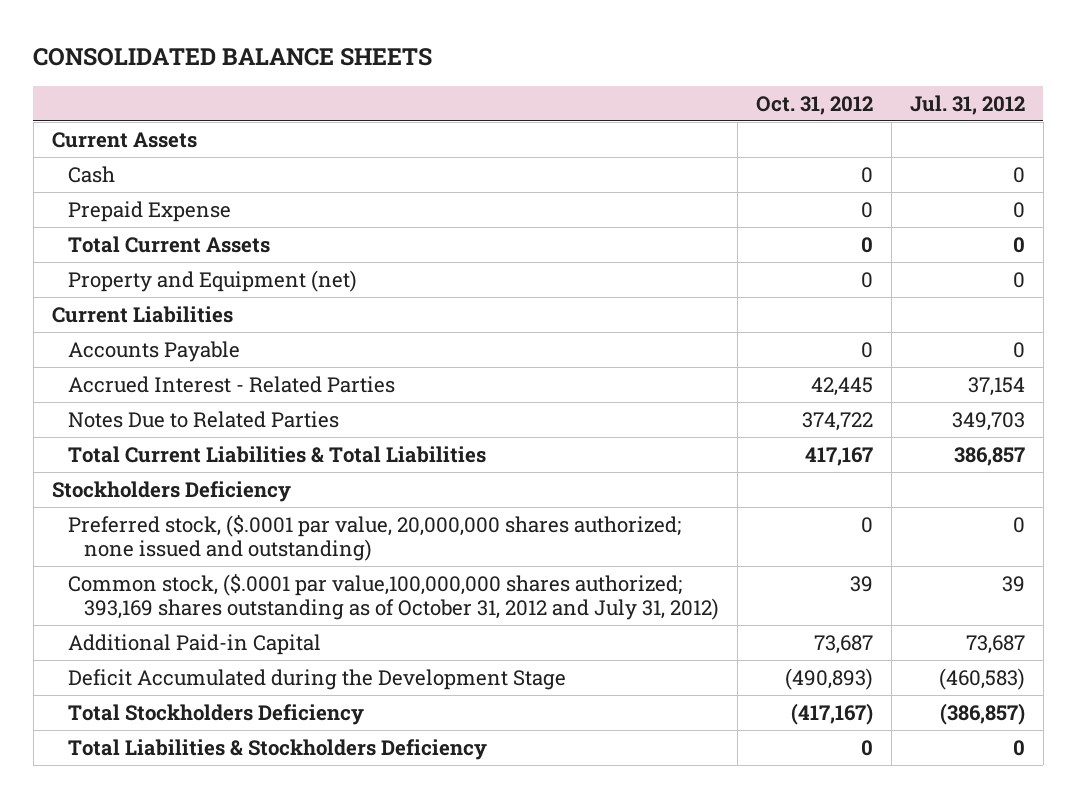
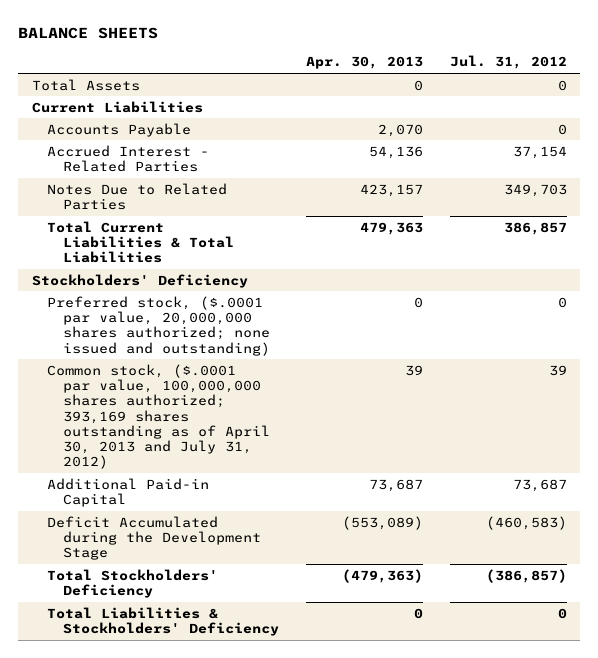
[33,48,433,67] CONSOLIDATED BALANCE SHEETS -> [18,27,159,40] BALANCE SHEETS
[755,95,873,115] Oct. 31, 2012 -> none
none -> [306,56,424,70] Apr. 30, 2013
[51,131,197,148] Current Assets -> none
[67,165,115,183] Cash -> none
[67,200,231,222] Prepaid Expense -> none
[67,269,357,292] Property and Equipment (net) -> none
[67,235,270,253] Total Current Assets -> [31,78,140,91] Total Assets
[51,480,291,502] Stockholders Deficiency -> [31,273,248,288] Stockholders' Deficiency
[67,573,719,620] Common stock, ($.0001 par value,100,000,000 shares authorized; 393,169 shares outstanding as of October 31, 2012 and July 31, 2012) -> [47,363,271,470] Common stock, ($.0001 par value, 100,000,000 shares authorized; 393,169 shares outstanding as of April 30, 2013 and July 31, 2012)
[67,703,364,725] Total Stockholders Deficiency -> [47,568,219,598] Total Stockholders' Deficiency
[67,738,487,760] Total Liabilities & Stockholders Deficiency -> [47,606,280,636] Total Liabilities & Stockholders' Deficiency

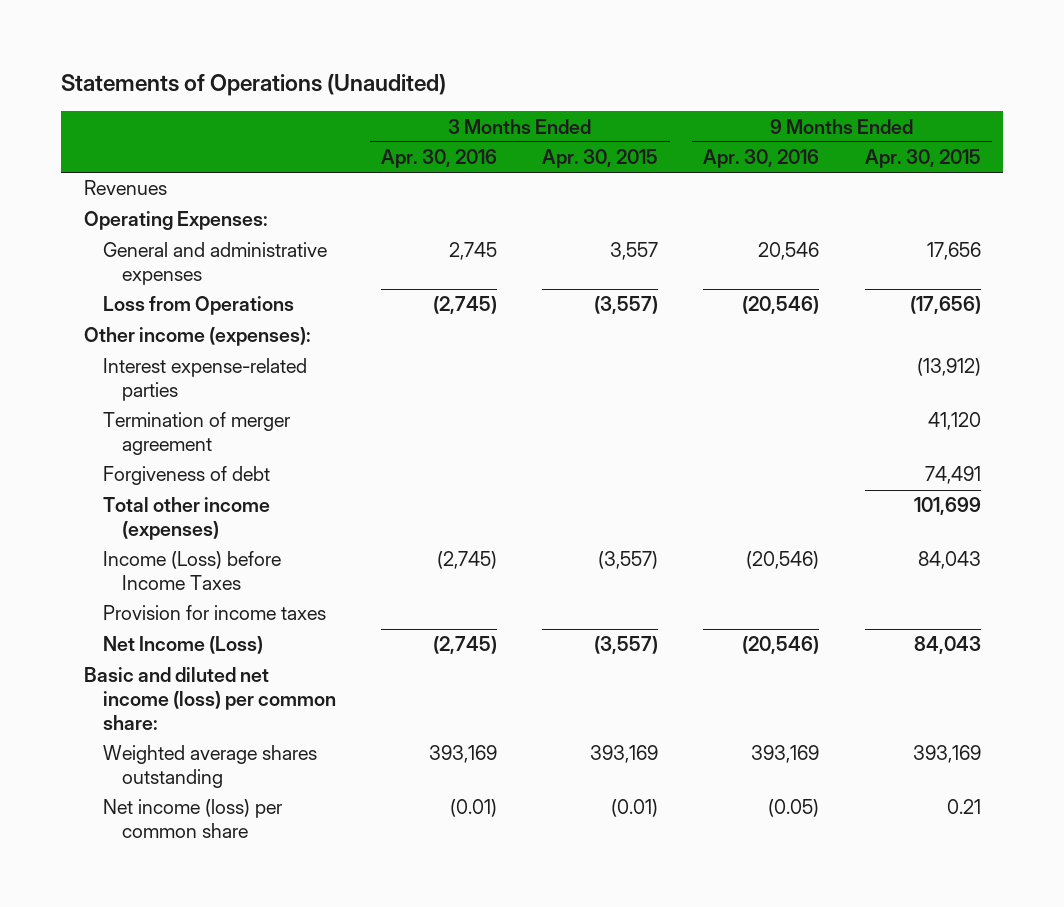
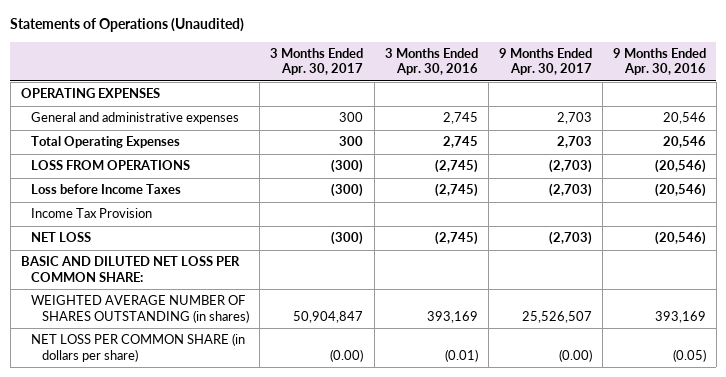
[542,149,659,169] Apr. 30, 2015 -> none
[864,149,981,169] Apr. 30, 2015 -> none
none -> [270,47,364,76] 3 Months Ended Apr. 30, 2017
none -> [498,47,592,76] 9 Months Ended Apr. 30, 2017
[83,180,167,196] Revenues -> none
[83,211,268,231] Operating Expenses: -> [20,88,160,99] OPERATING EXPENSES
[83,327,311,347] Other income (expenses): -> none
[102,358,307,402] Interest expense-related parties -> none
[102,412,290,456] Termination of merger agreement -> none
[102,466,270,486] Forgiveness of debt -> none
[102,497,270,541] Total other income (expenses) -> none
none -> [31,136,181,149] Total Operating Expenses
[102,296,294,316] Loss from Operations -> [31,160,191,171] LOSS FROM OPERATIONS
[102,551,281,591] Income (Loss) before Income Taxes -> [31,184,182,195] Loss before Income Taxes
[102,605,326,621] Provision for income taxes -> [31,208,153,219] Income Tax Provision
[102,636,263,655] Net Income (Loss) -> [31,232,92,243] NET LOSS
[83,667,336,730] Basic and diluted net income (loss) per common share: -> [20,256,240,282] BASIC AND DILUTED NET LOSS PER COMMON SHARE:
[102,745,317,789] Weighted average shares outstanding -> [31,295,250,323] WEIGHTED AVERAGE NUMBER OF SHARES OUTSTANDING (in shares)
[102,799,282,839] Net income (loss) per common share -> [31,333,246,362] NET LOSS PER COMMON SHARE (in dollars per share)

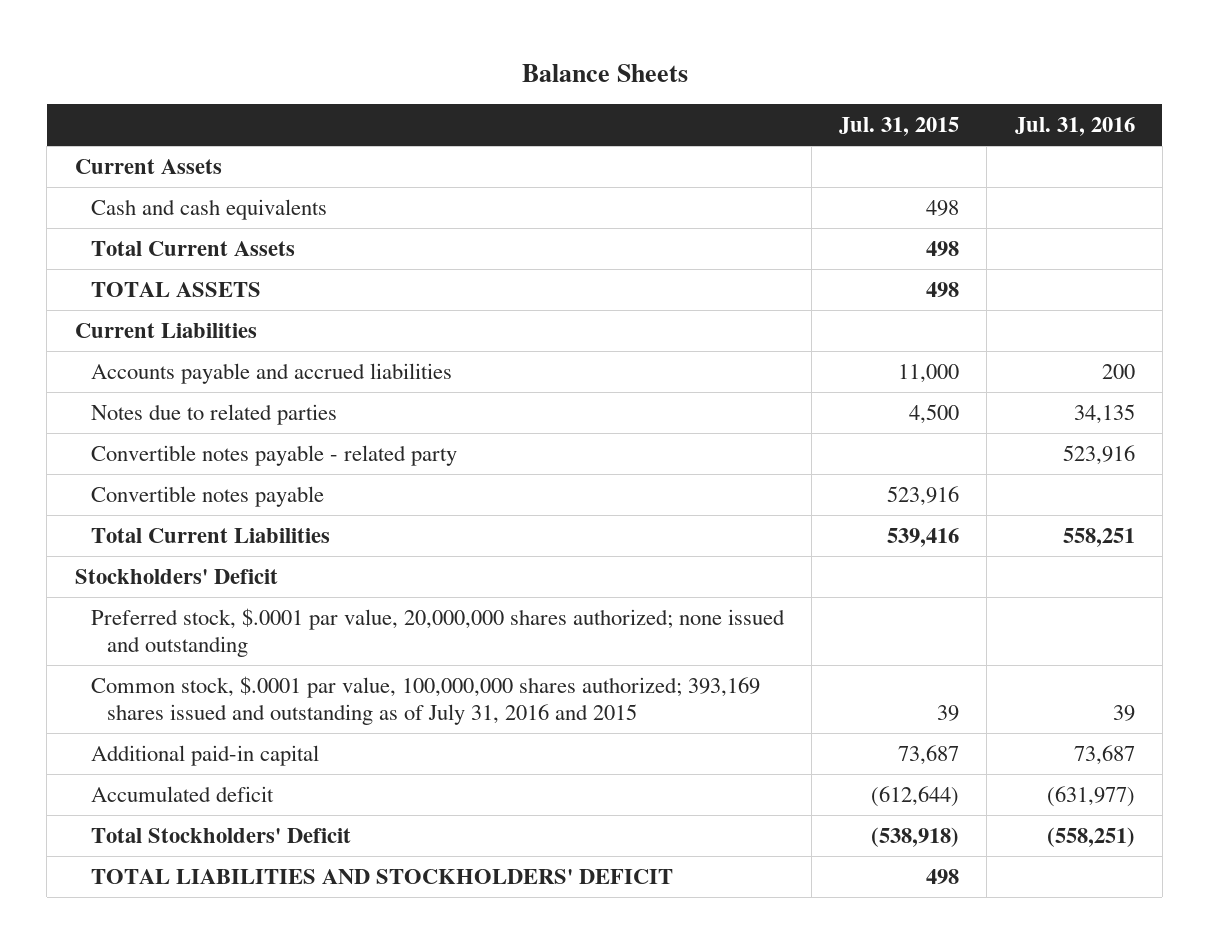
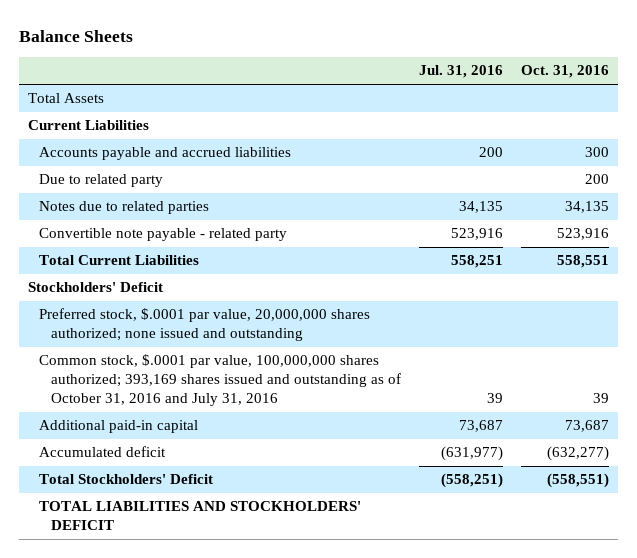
[839,117,960,137] Jul. 31, 2015 -> none
none -> [521,65,610,79] Oct. 31, 2016
[74,158,222,174] Current Assets -> none
[91,198,328,220] Cash and cash equivalents -> none
[91,240,296,256] Total Current Assets -> none
[91,281,262,297] TOTAL ASSETS -> [27,93,104,104] Total Assets
none -> [39,174,164,188] Due to related party
[91,485,325,507] Convertible notes payable -> none
[91,444,458,466] Convertible notes payable - related party -> [39,228,288,242] Convertible note payable - related party
[91,675,761,725] Common stock, $.0001 par value, 100,000,000 shares authorized; 393,169 shares issued and outstanding as of July 31, 2016 and 2015 -> [39,354,401,407] Common stock, $.0001 par value, 100,000,000 shares authorized; 393,169 shares issued and outstanding as of October 31, 2016 and July 31, 2016

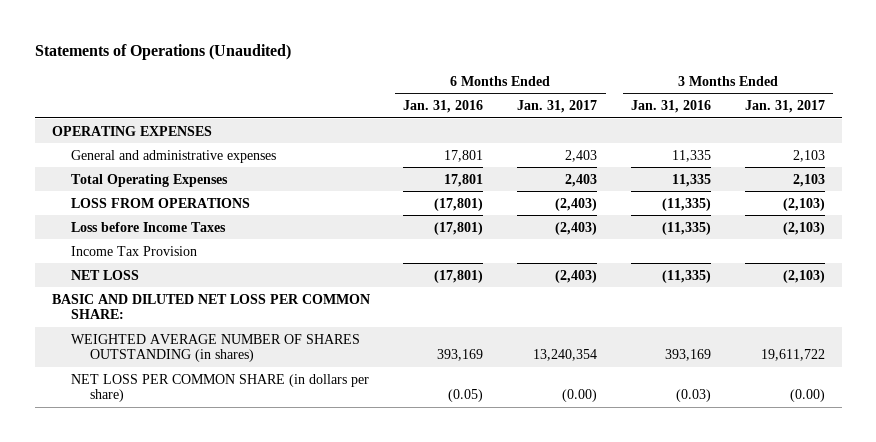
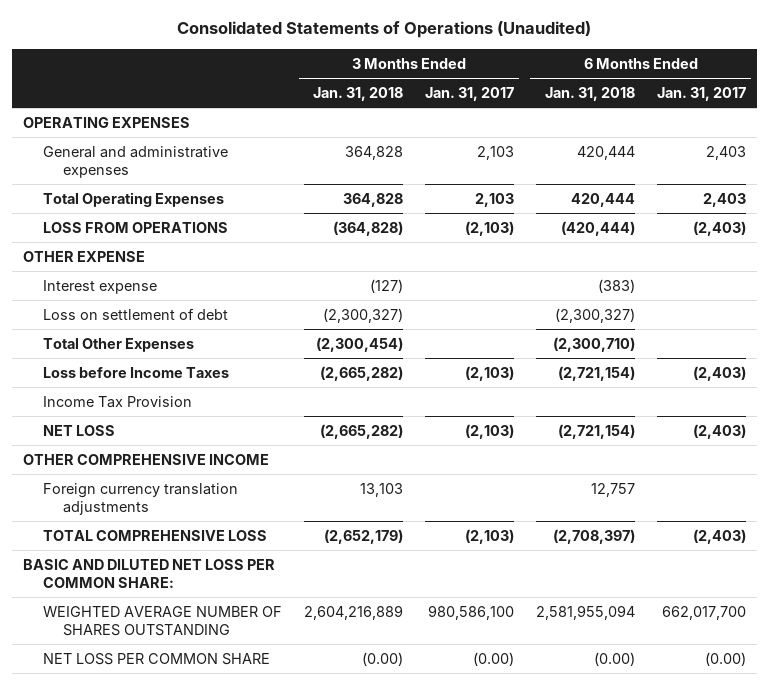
[34,44,291,61] Statements of Operations (Unaudited) -> [177,21,592,39] Consolidated Statements of Operations (Unaudited)
[403,100,484,114] Jan. 31, 2016 -> none
[631,100,712,114] Jan. 31, 2016 -> none
none -> [313,87,404,102] Jan. 31, 2018
none -> [544,87,635,102] Jan. 31, 2018
none -> [23,250,146,262] OTHER EXPENSE
none -> [43,279,158,294] Interest expense
none -> [43,307,229,320] Loss on settlement of debt
none -> [43,337,195,352] Total Other Expenses
none -> [23,453,270,465] OTHER COMPREHENSIVE INCOME
none -> [43,482,239,515] Foreign currency translation adjustments
none -> [43,529,268,541] TOTAL COMPREHENSIVE LOSS
[70,333,360,363] WEIGHTED AVERAGE NUMBER OF SHARES OUTSTANDING (in shares) -> [43,605,283,636] WEIGHTED AVERAGE NUMBER OF SHARES OUTSTANDING
[533,349,598,362] 13,240,354 -> [661,605,746,620] 662,017,700
[760,349,825,362] 19,611,722 -> [427,604,514,620] 980,586,100
[70,373,369,403] NET LOSS PER COMMON SHARE (in dollars per share) -> [43,652,271,665] NET LOSS PER COMMON SHARE

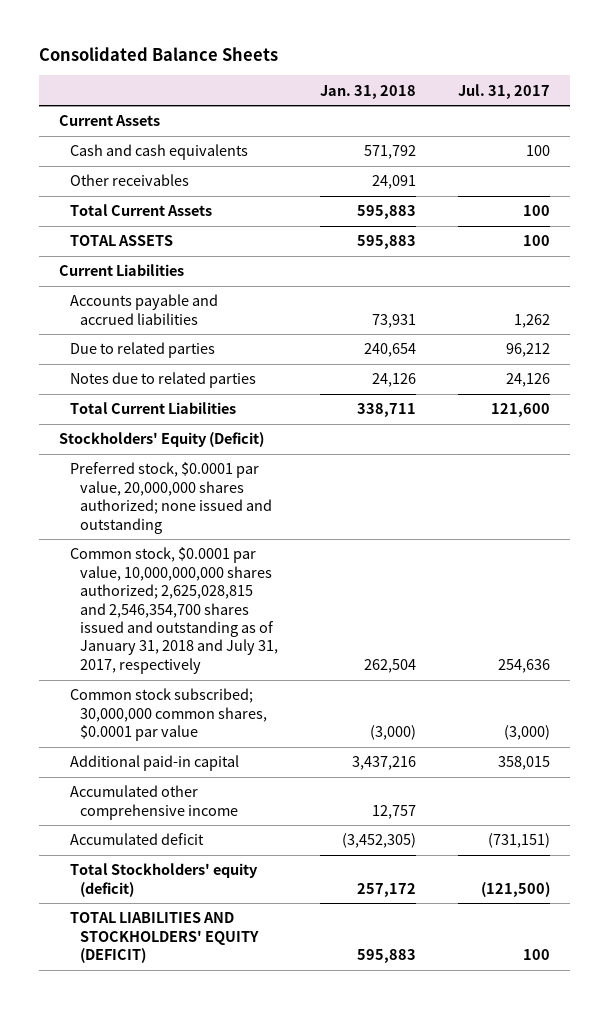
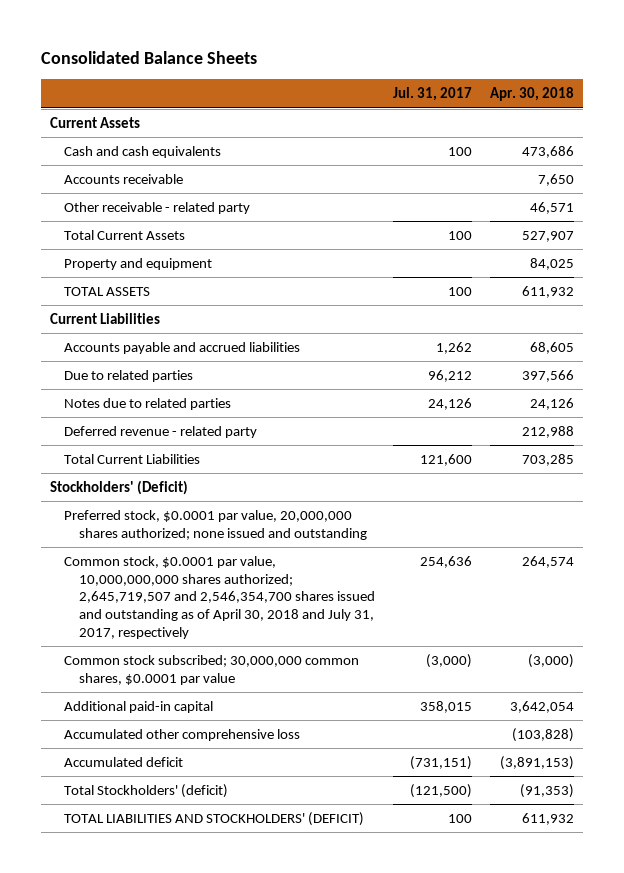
[319,84,416,99] Jan. 31, 2018 -> none
none -> [490,87,575,102] Apr. 30, 2018
none -> [64,174,184,185] Accounts receivable
[69,174,189,187] Other receivables -> [64,202,251,215] Other receivable - related party
none -> [64,258,213,271] Property and equipment
none -> [64,426,258,439] Deferred revenue - related party
[59,432,265,448] Stockholders' Equity (Deficit) -> [49,480,188,496] Stockholders' (Deficit)
[69,547,278,674] Common stock, $0.0001 par value, 10,000,000,000 shares authorized; 2,625,028,815 and 2,546,354,700 shares issued and outstanding as of January 31, 2018 and July 31, 2017, respectively -> [64,556,375,639] Common stock, $0.0001 par value, 10,000,000,000 shares authorized; 2,645,719,507 and 2,546,354,700 shares issued and outstanding as of April 30, 2018 and July 31, 2017, respectively
[69,785,238,820] Accumulated other comprehensive income -> [64,729,301,742] Accumulated other comprehensive loss
[69,863,258,897] Total Stockholders' equity (deficit) -> [64,784,229,799] Total Stockholders' (deficit)
[69,912,259,964] TOTAL LIABILITIES AND STOCKHOLDERS' EQUITY (DEFICIT) -> [64,812,365,827] TOTAL LIABILITIES AND STOCKHOLDERS' (DEFICIT)

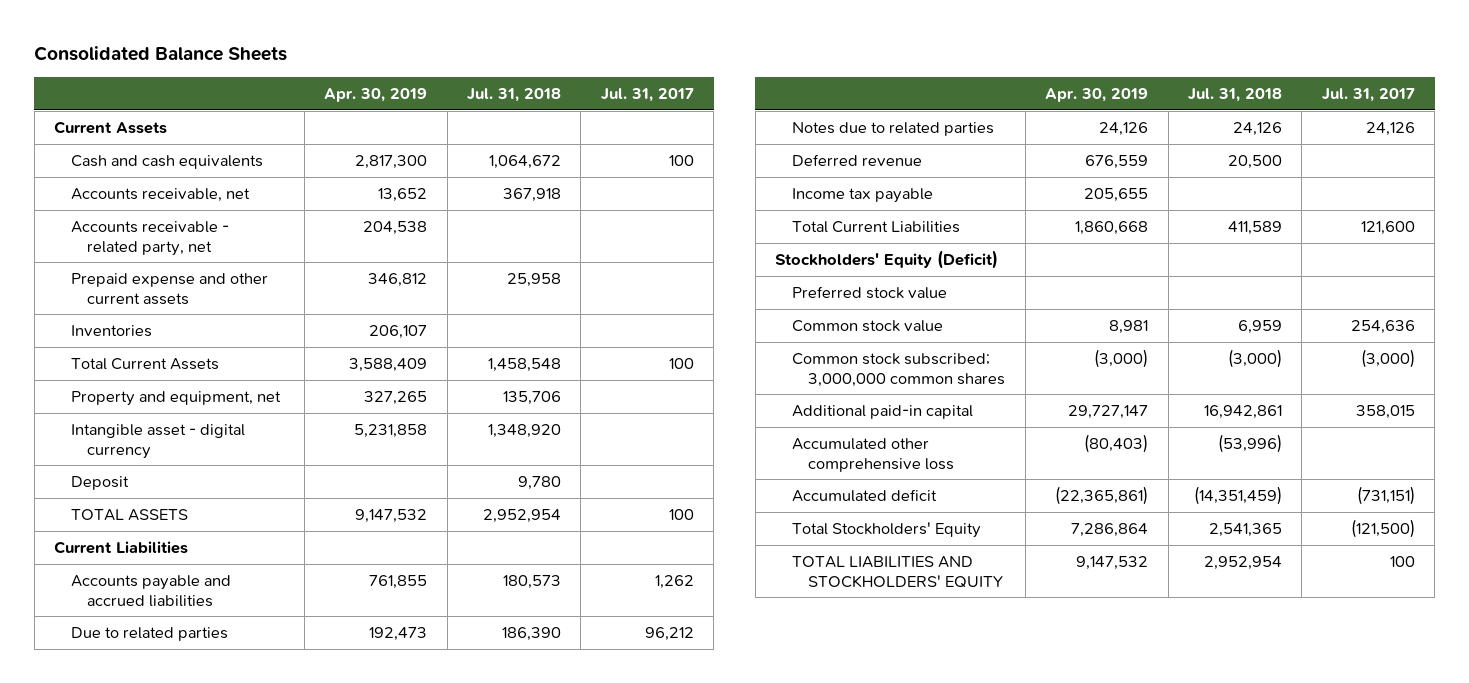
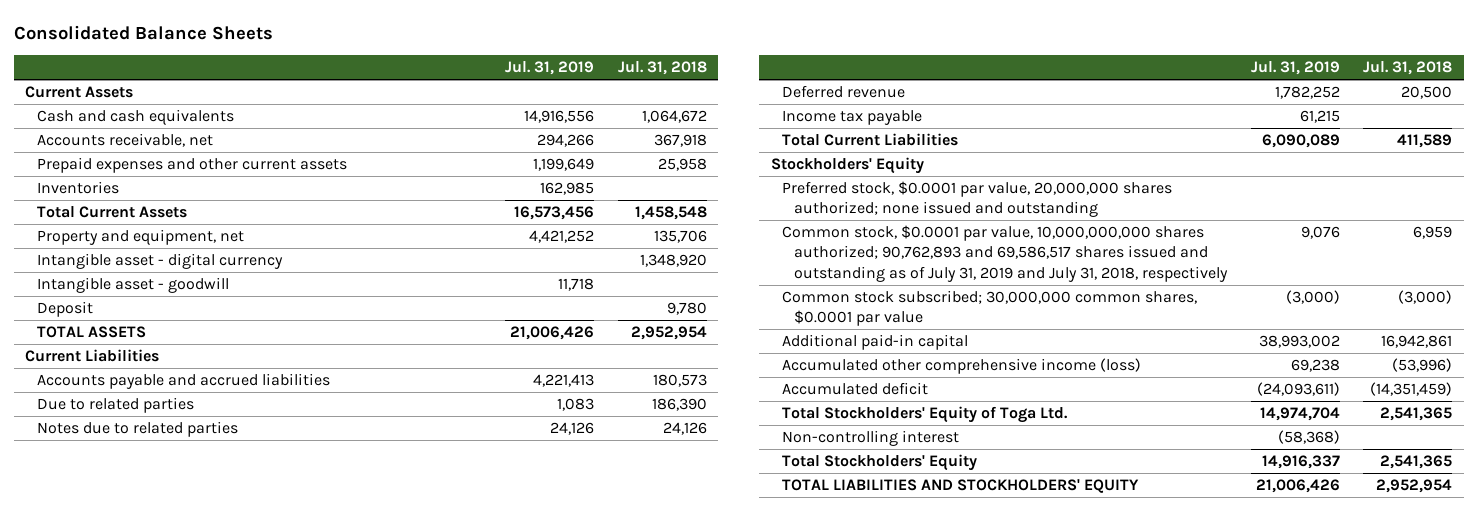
[324,88,428,103] Apr. 30, 2019 -> none
[600,88,694,103] Jul. 31, 2017 -> none
none -> [505,61,595,76] Jul. 31, 2019
[70,220,229,256] Accounts receivable - related party, net -> none
[70,272,268,305] Prepaid expense and other current assets -> [37,157,348,174] Prepaid expenses and other current assets
none -> [37,277,230,294] Intangible asset - goodwill
[775,249,999,269] Stockholders' Equity (Deficit) -> [770,157,924,175] Stockholders' Equity
[791,285,947,299] Preferred stock value -> [782,181,1173,218] Preferred stock, $0.0001 par value, 20,000,000 shares authorized; none issued and outstanding
[791,319,943,332] Common stock value -> [782,225,1229,282] Common stock, $0.0001 par value, 10,000,000,000 shares authorized; 90,762,893 and 69,586,517 shares issued and outstanding as of July 31, 2019 and July 31, 2018, respectively
[791,352,1006,387] Common stock subscribed; 3,000,000 common shares -> [782,290,1198,327] Common stock subscribed; 30,000,000 common shares, $0.0001 par value
[791,437,955,472] Accumulated other comprehensive loss -> [782,358,1142,375] Accumulated other comprehensive income (loss)
none -> [782,406,1069,424] Total Stockholders' Equity of Toga Ltd.
none -> [782,430,960,447] Non-controlling interest

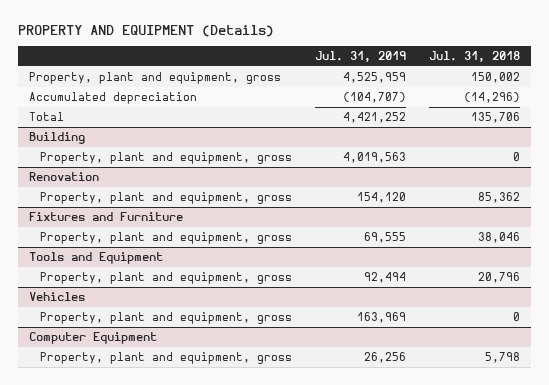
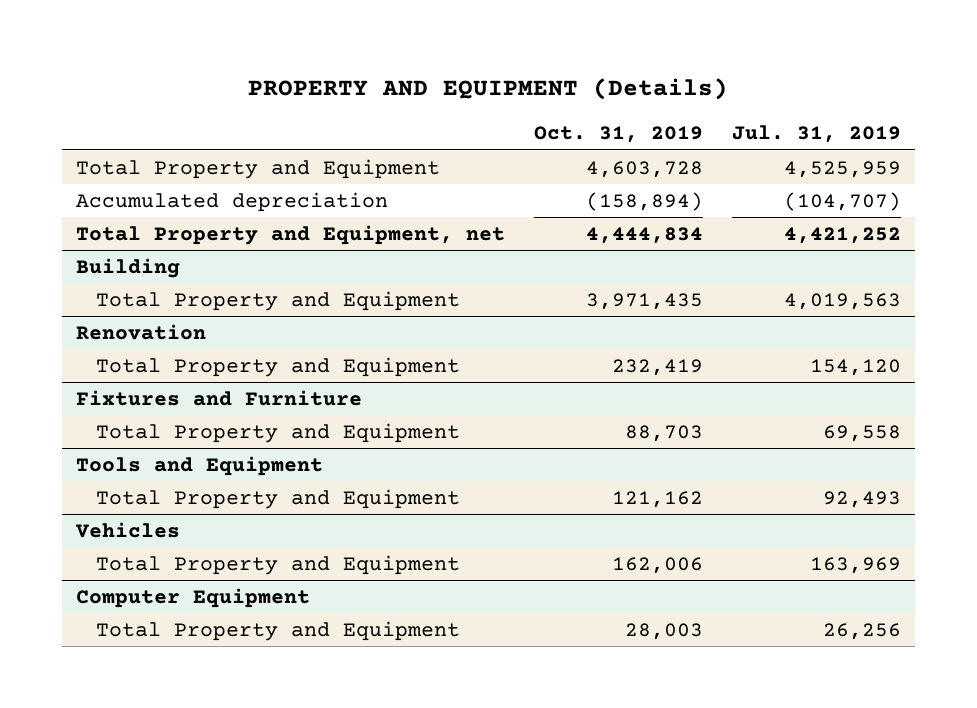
[428,51,520,63] Jul. 31, 2018 -> none
none -> [533,126,703,144] Oct. 31, 2019
[29,72,282,85] Property, plant and equipment, gross -> [76,158,441,179] Total Property and Equipment
[29,112,65,122] Total -> [76,224,506,245] Total Property and Equipment, net
[39,152,292,165] Property, plant and equipment, gross -> [96,290,461,311] Total Property and Equipment
[39,192,292,205] Property, plant and equipment, gross -> [96,356,461,377] Total Property and Equipment
[39,232,292,245] Property, plant and equipment, gross -> [96,422,461,443] Total Property and Equipment
[363,232,406,244] 69,555 -> [822,424,901,442] 69,558
[39,272,292,285] Property, plant and equipment, gross -> [96,488,461,509] Total Property and Equipment
[363,272,406,284] 92,494 -> [822,490,901,508] 92,493
[39,312,292,325] Property, plant and equipment, gross -> [96,554,461,575] Total Property and Equipment
[39,352,292,365] Property, plant and equipment, gross -> [96,620,461,641] Total Property and Equipment

